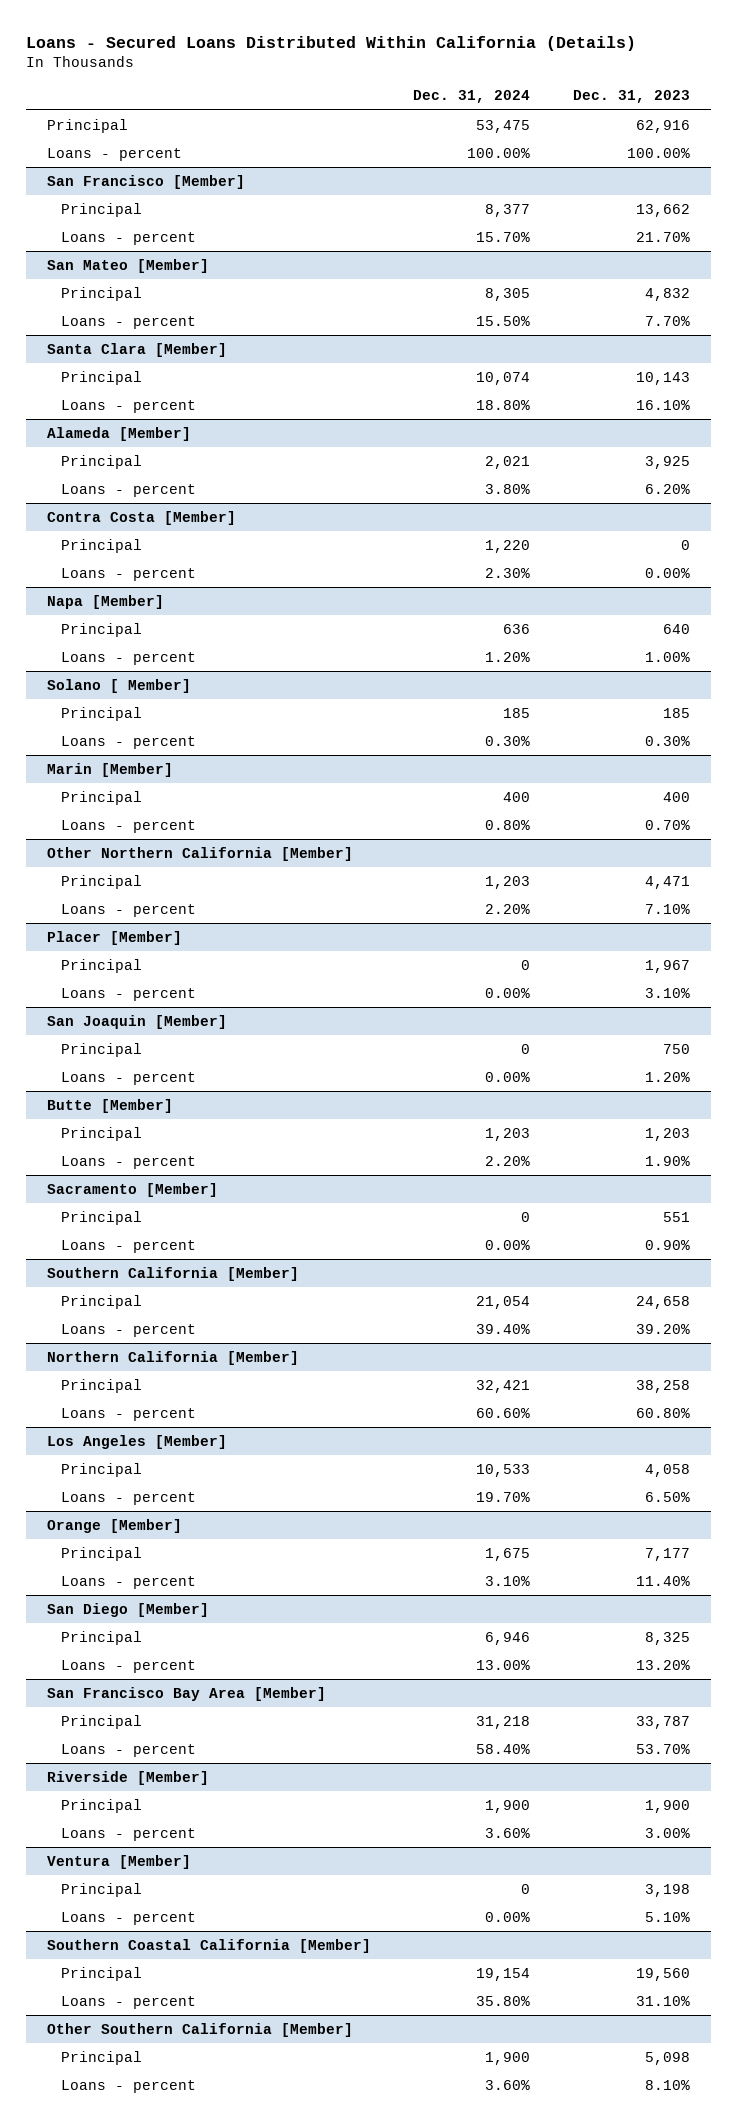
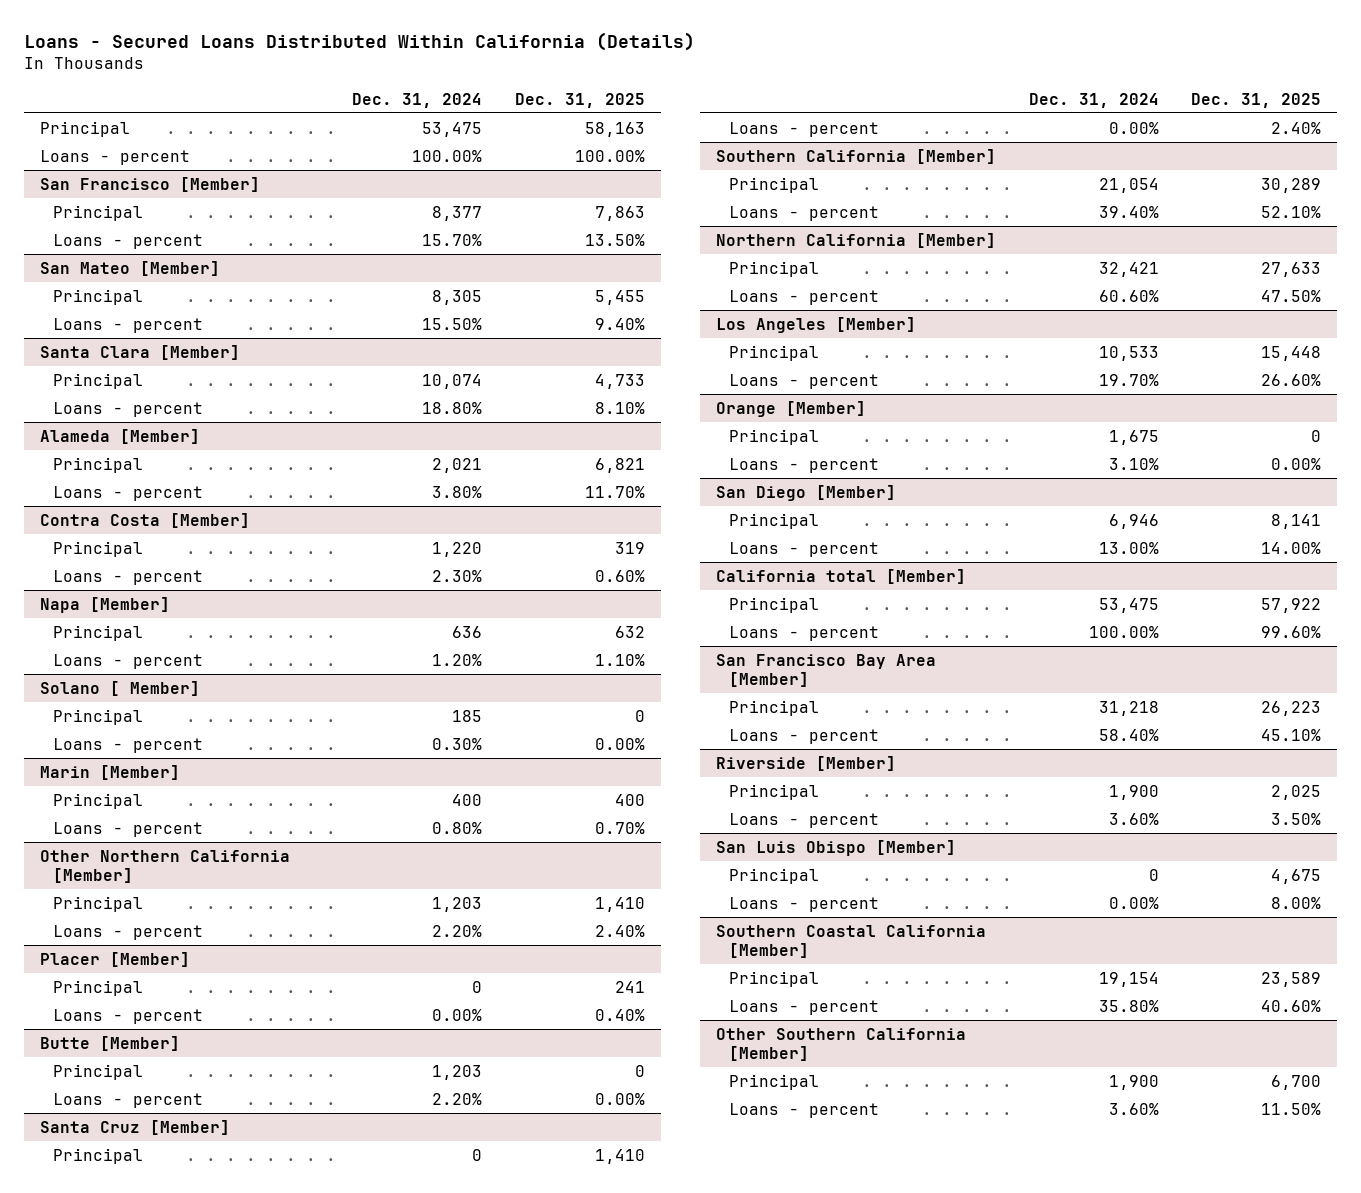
[573,90,691,104] Dec. 31, 2023 -> none
none -> [514,92,645,108] Dec. 31, 2025
[46,1014,227,1029] San Joaquin [Member] -> none
[61,1042,143,1057] Principal -> none
[61,1071,197,1085] Loans - percent -> none
[46,1182,218,1197] Sacramento [Member] -> none
none -> [39,1119,230,1135] Santa Cruz [Member]
none -> [716,568,967,584] California total [Member]
none -> [729,596,820,613] Principal
none -> [729,625,880,641] Loans - percent
[46,1854,191,1869] Ventura [Member] -> none
none -> [716,839,957,856] San Luis Obispo [Member]

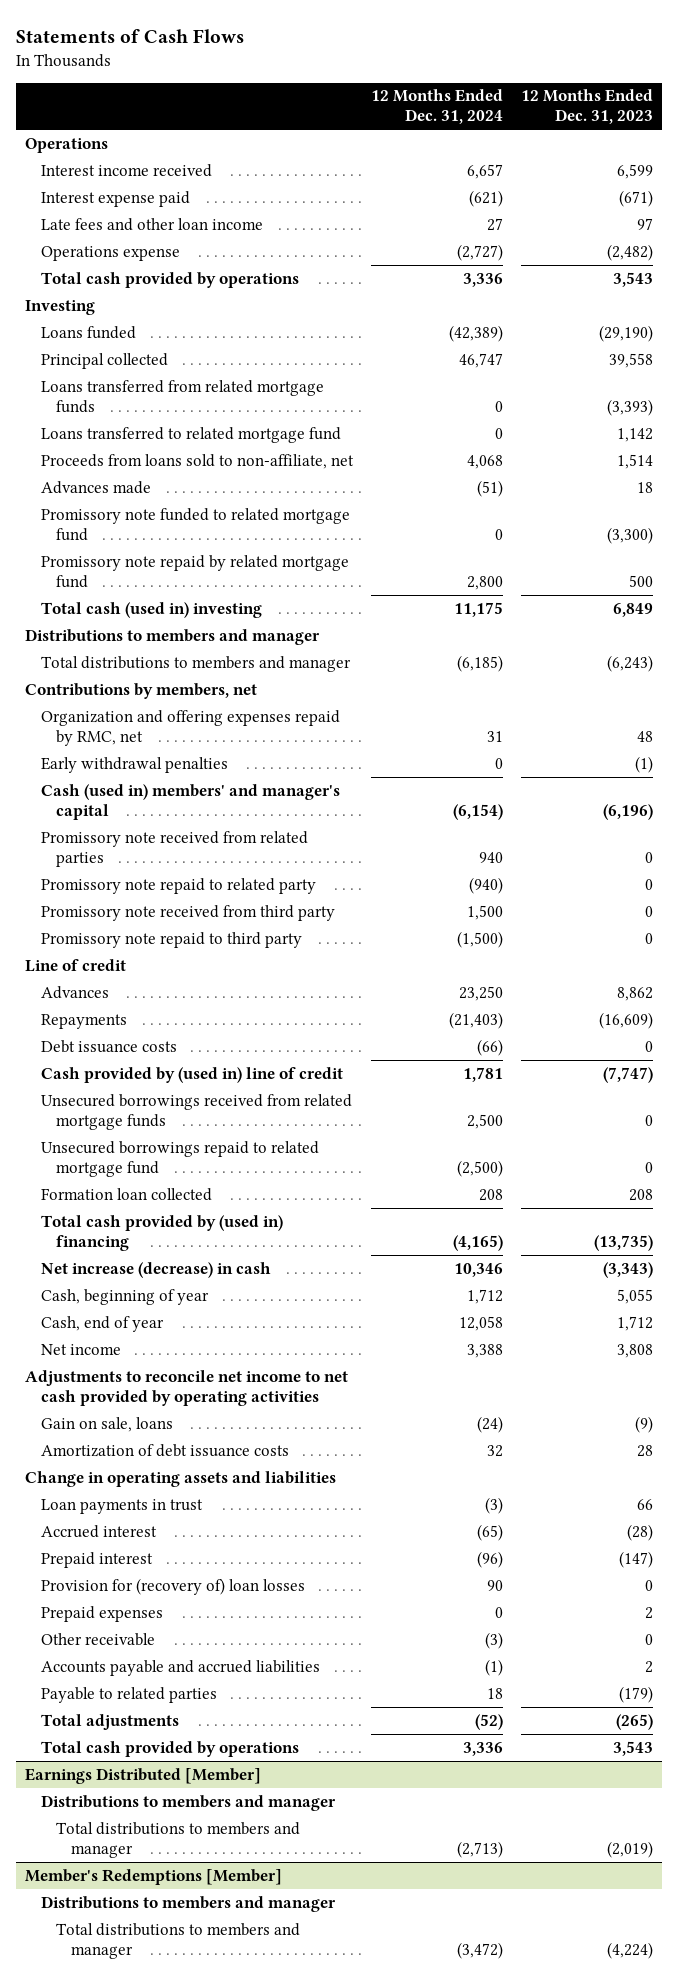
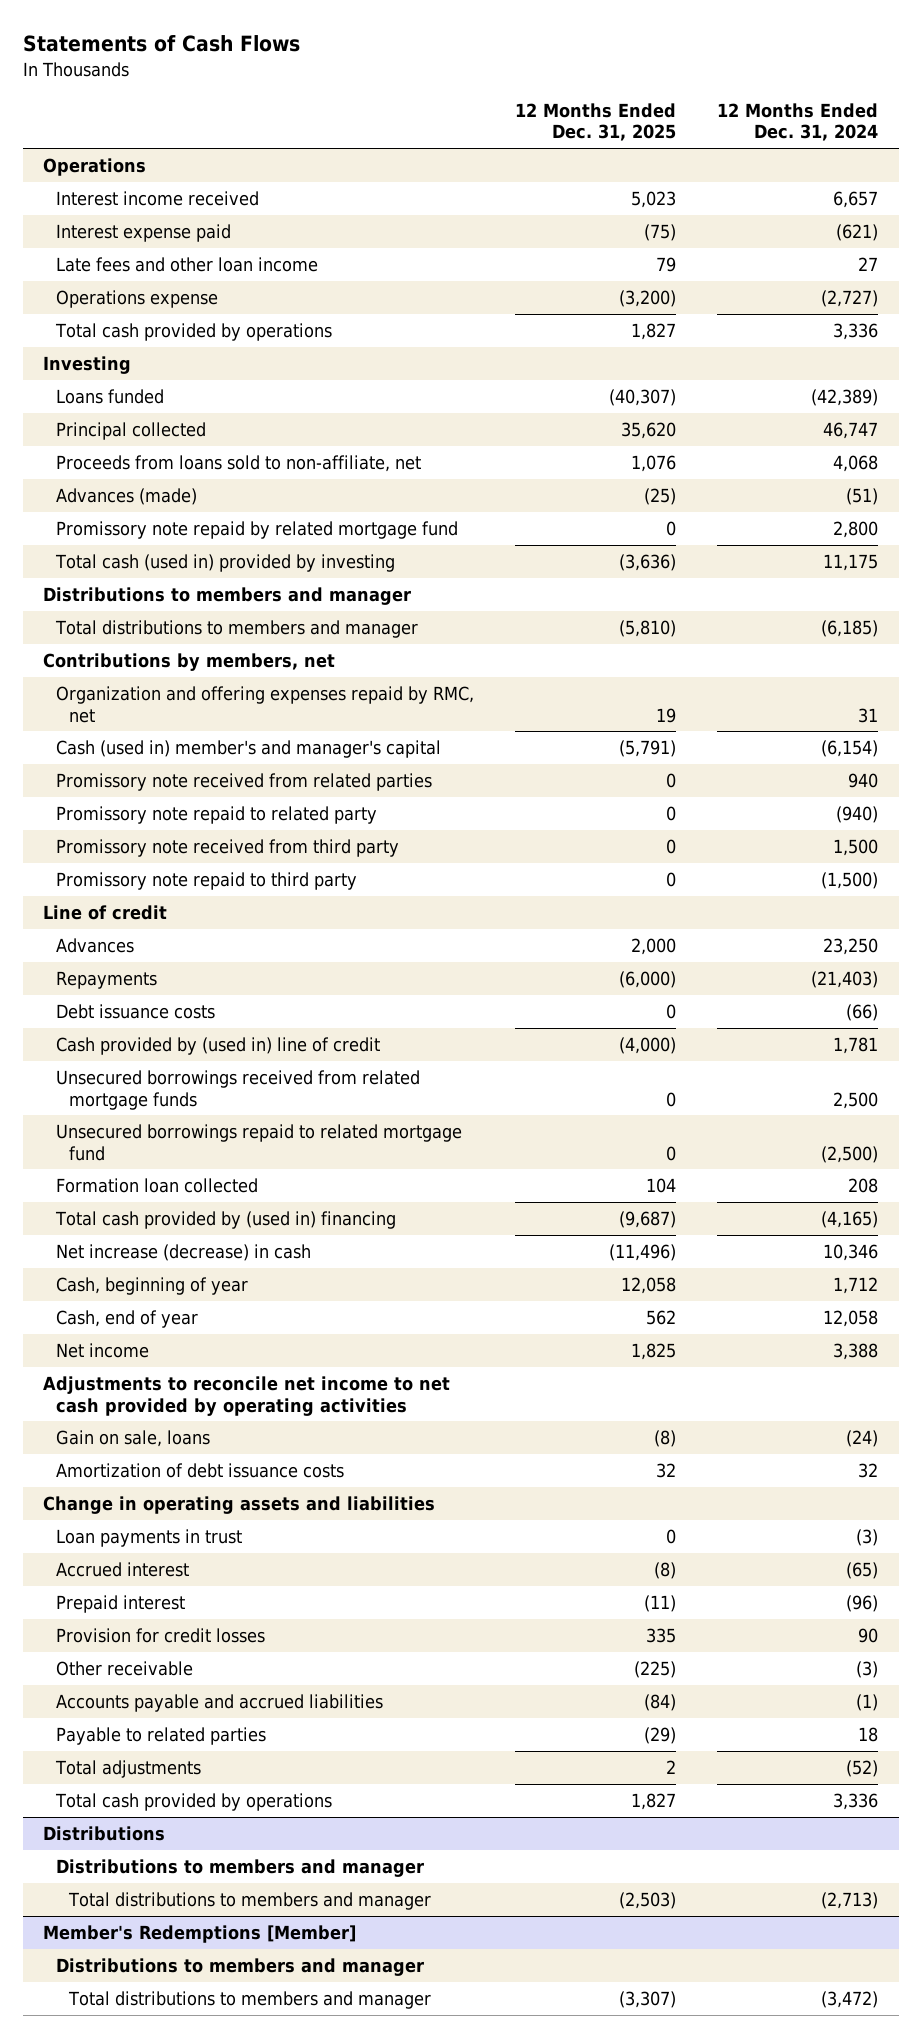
[521,89,654,125] 12 Months Ended Dec. 31, 2023 -> none
none -> [514,102,676,142] 12 Months Ended Dec. 31, 2025
[40,379,324,413] Loans transferred from related mortgage funds -> none
[40,426,341,443] Loans transferred to related mortgage fund -> none
[40,507,350,541] Promissory note funded to related mortgage fund -> none
[40,480,151,494] Advances made -> [55,487,197,505] Advances (made)
[40,601,262,618] Total cash (used in) investing -> [54,553,395,572] Total cash (used in) provided by investing
[40,756,228,773] Early withdrawal penalties -> none
[40,783,340,820] Cash (used in) members' and manager's capital -> [55,739,441,758] Cash (used in) member's and manager's capital
[40,1605,163,1622] Prepaid expenses -> none
[40,1577,305,1595] Provision for (recovery of) loan losses -> [55,1627,265,1643] Provision for credit losses
[25,1767,262,1784] Earnings Distributed [Member] -> none
none -> [43,1825,166,1841] Distributions

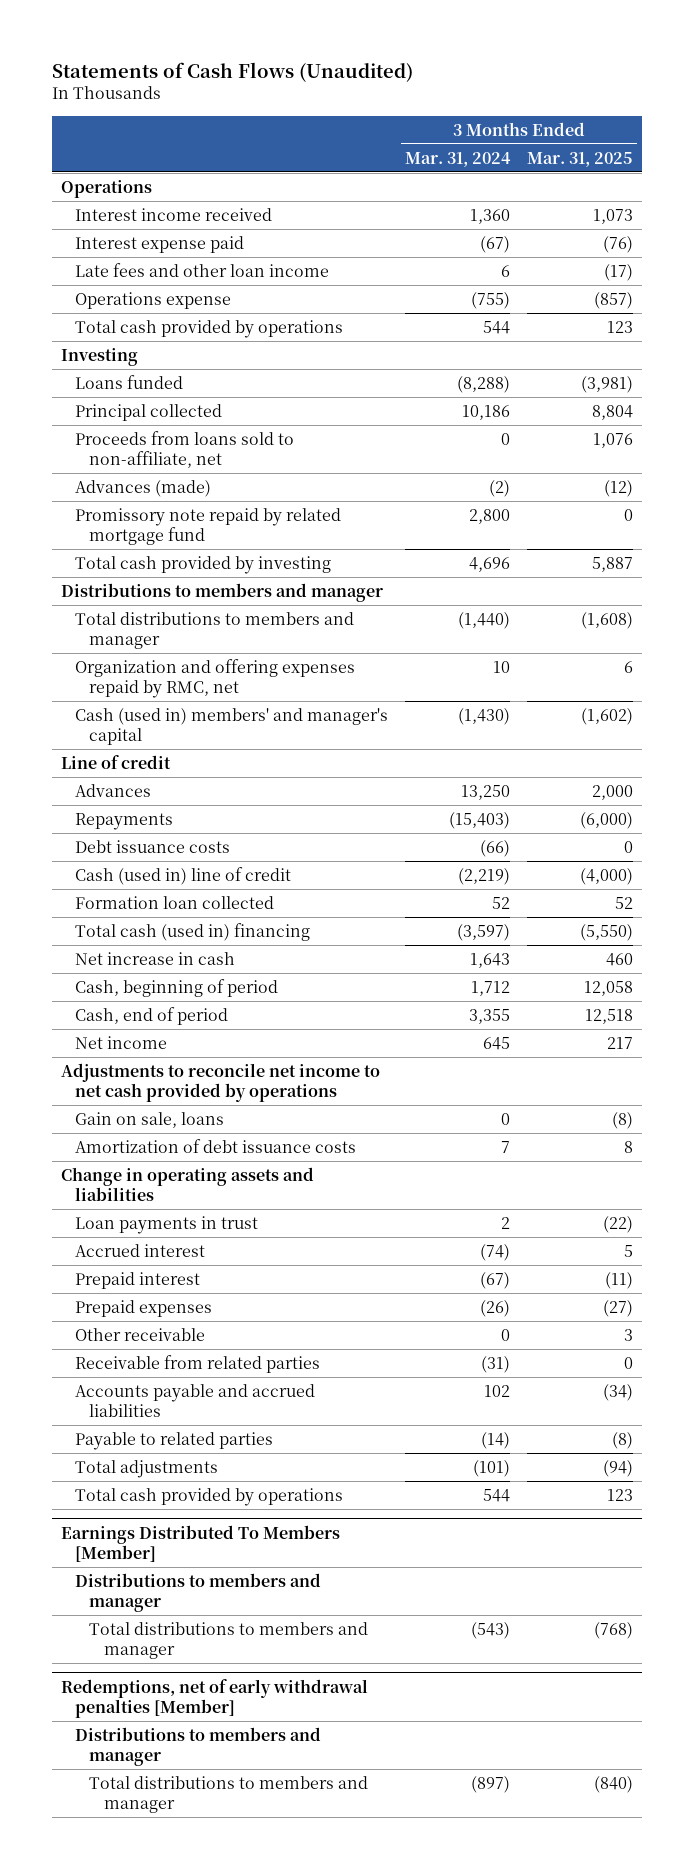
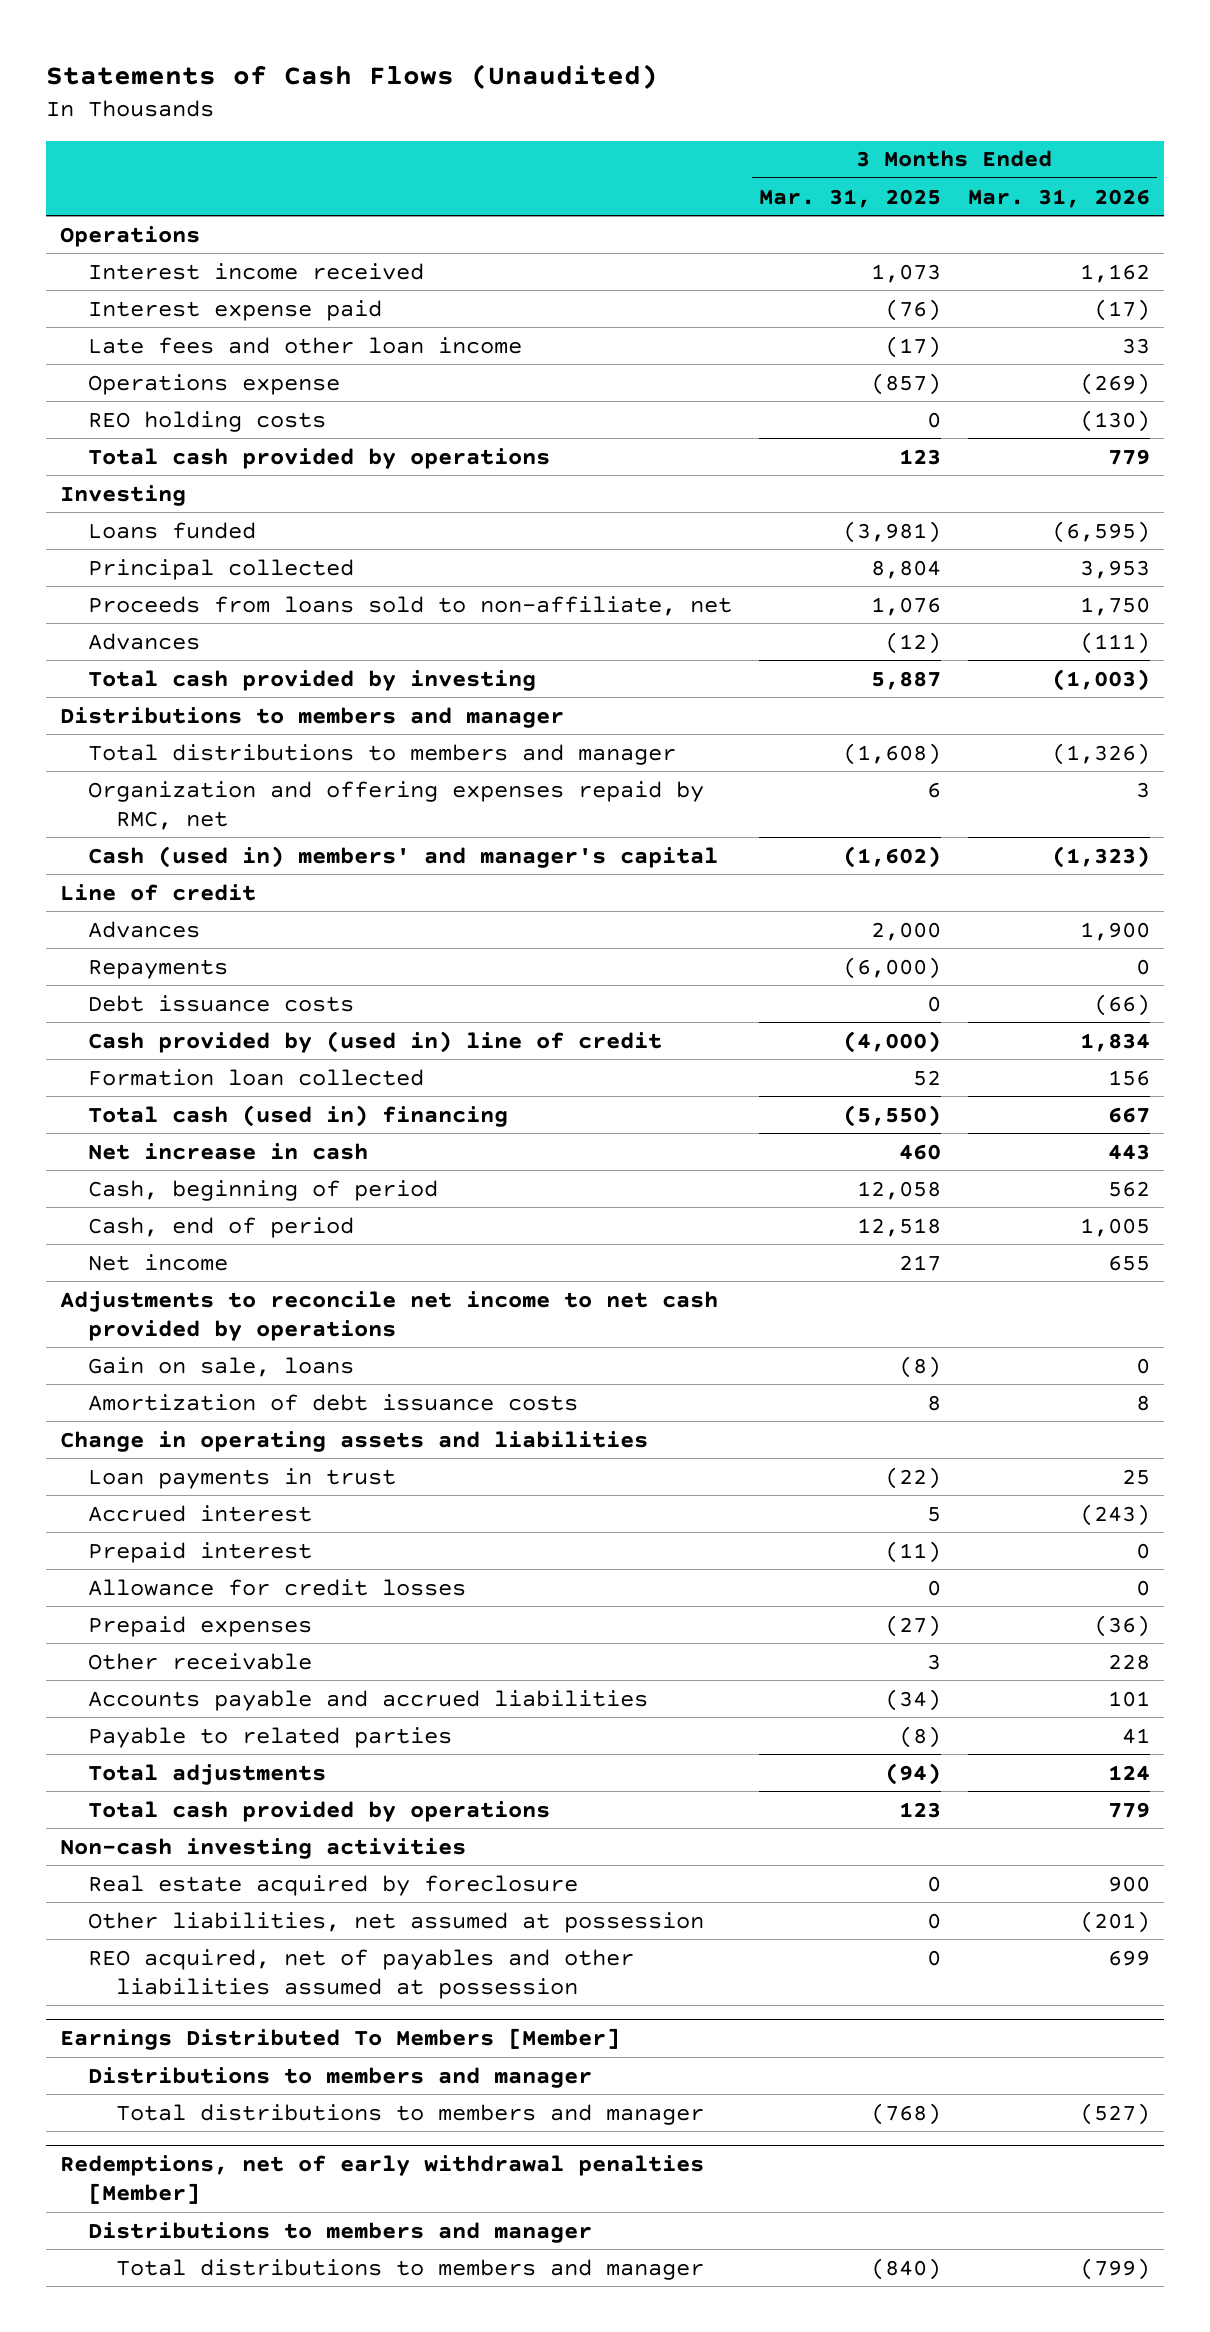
[405,151,512,167] Mar. 31, 2024 -> none
none -> [968,188,1151,208] Mar. 31, 2026
none -> [87,410,326,432] REO holding costs
[75,507,342,545] Promissory note repaid by related mortgage fund -> none
[75,479,212,497] Advances (made) -> [87,632,200,650] Advances
[75,866,292,885] Cash (used in) line of credit -> [87,1030,662,1053] Cash provided by (used in) line of credit
none -> [87,1578,466,1596] Allowance for credit losses
[75,1354,321,1373] Receivable from related parties -> none
none -> [59,1837,466,1859] Non-cash investing activities
none -> [87,1874,578,1896] Real estate acquired by foreclosure
none -> [87,1911,704,1933] Other liabilities, net assumed at possession
none -> [87,1948,634,1999] REO acquired, net of payables and other liabilities assumed at possession

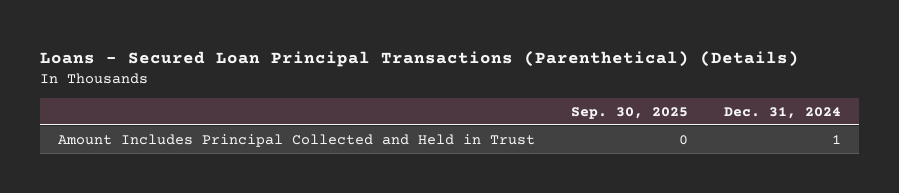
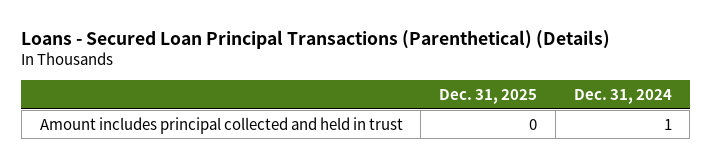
[570,106,688,119] Sep. 30, 2025 -> none
none -> [439,88,538,104] Dec. 31, 2025
[57,133,535,147] Amount Includes Principal Collected and Held in Trust -> [39,116,403,134] Amount includes principal collected and held in trust

